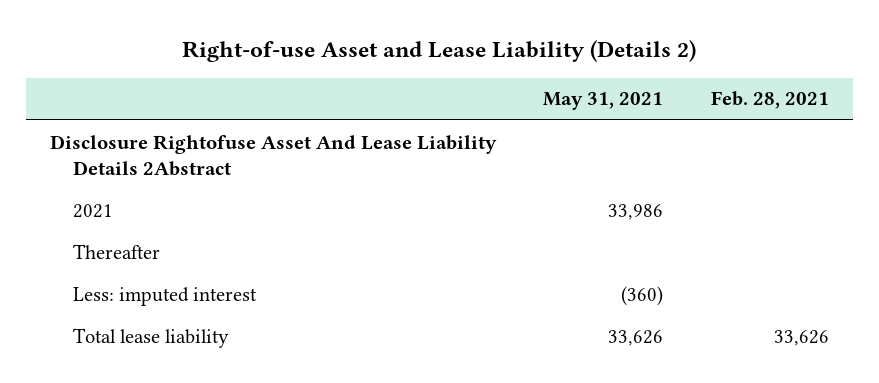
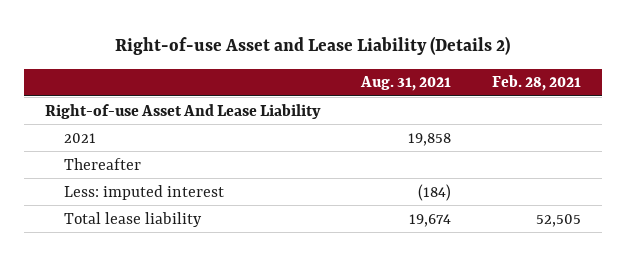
[543,92,664,111] May 31, 2021 -> none
none -> [360,76,452,92] Aug. 31, 2021
[49,134,497,176] Disclosure Rightofuse Asset And Lease Liability Details 2Abstract -> none
none -> [44,103,321,119] Right-of-use Asset And Lease Liability
[774,329,830,346] 33,626 -> [536,213,582,227] 52,505

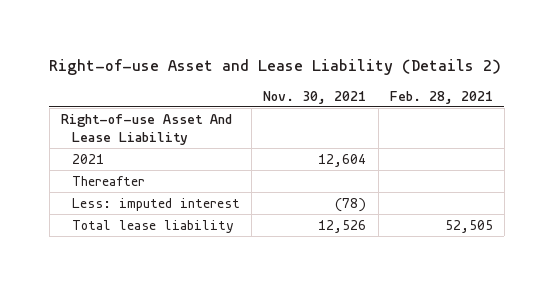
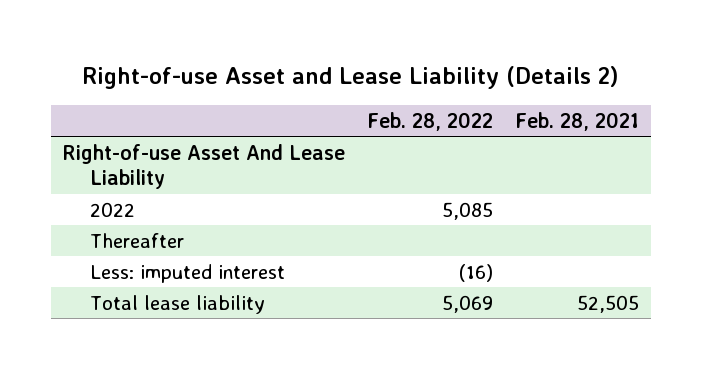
[263,90,367,104] Nov. 30, 2021 -> none
none -> [366,111,493,131] Feb. 28, 2022
[72,153,105,164] 2021 -> [89,201,135,217] 2022

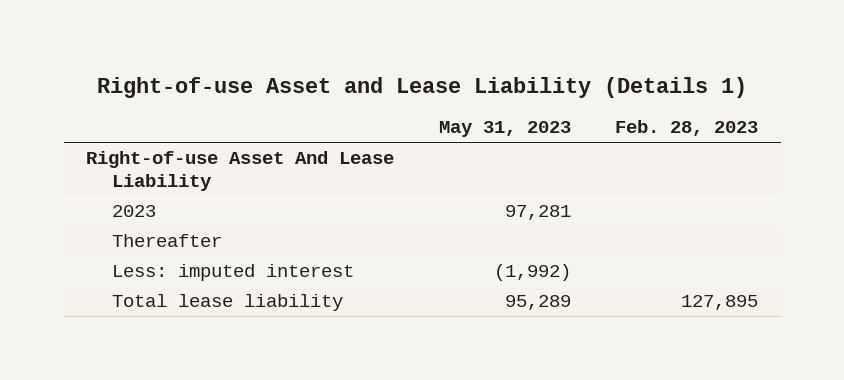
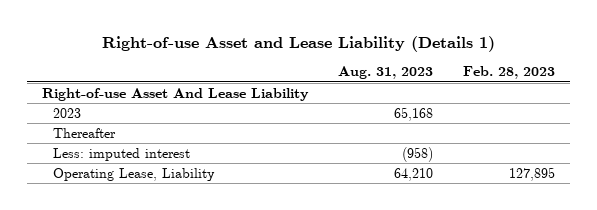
[438,121,571,138] May 31, 2023 -> none
none -> [338,65,434,79] Aug. 31, 2023
[111,294,343,312] Total lease liability -> [52,167,215,181] Operating Lease, Liability

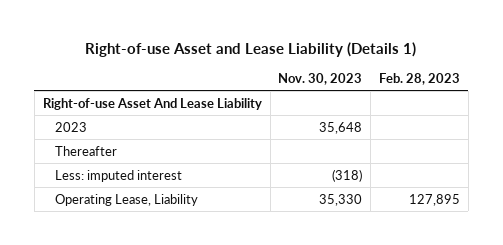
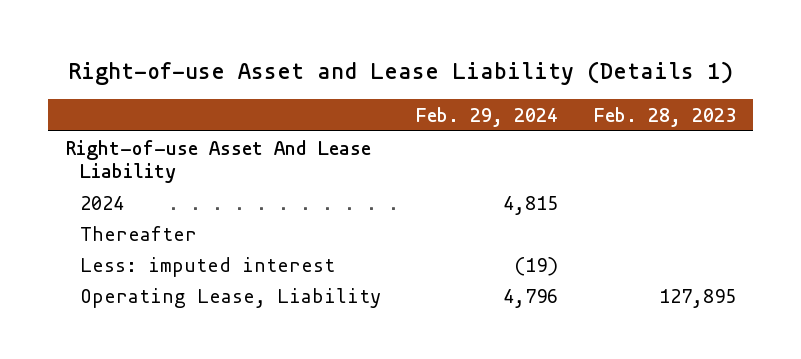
[278,72,363,85] Nov. 30, 2023 -> none
none -> [416,106,559,127] Feb. 29, 2024
[55,121,88,132] 2023 -> [80,195,125,210] 2024

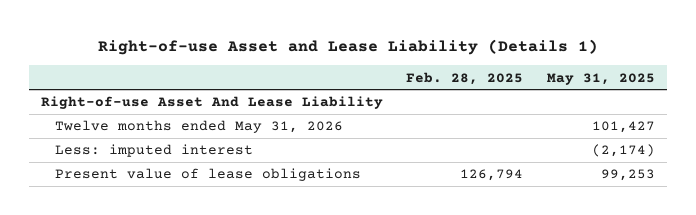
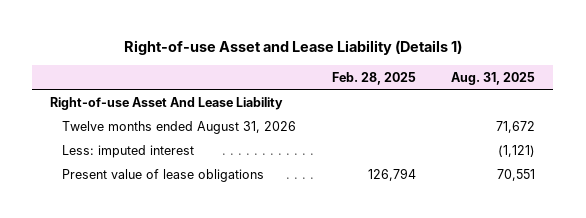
[547,72,656,85] May 31, 2025 -> none
none -> [451,71,536,85] Aug. 31, 2025
[55,120,344,134] Twelve months ended May 31, 2026 -> [61,120,296,134] Twelve months ended August 31, 2026

